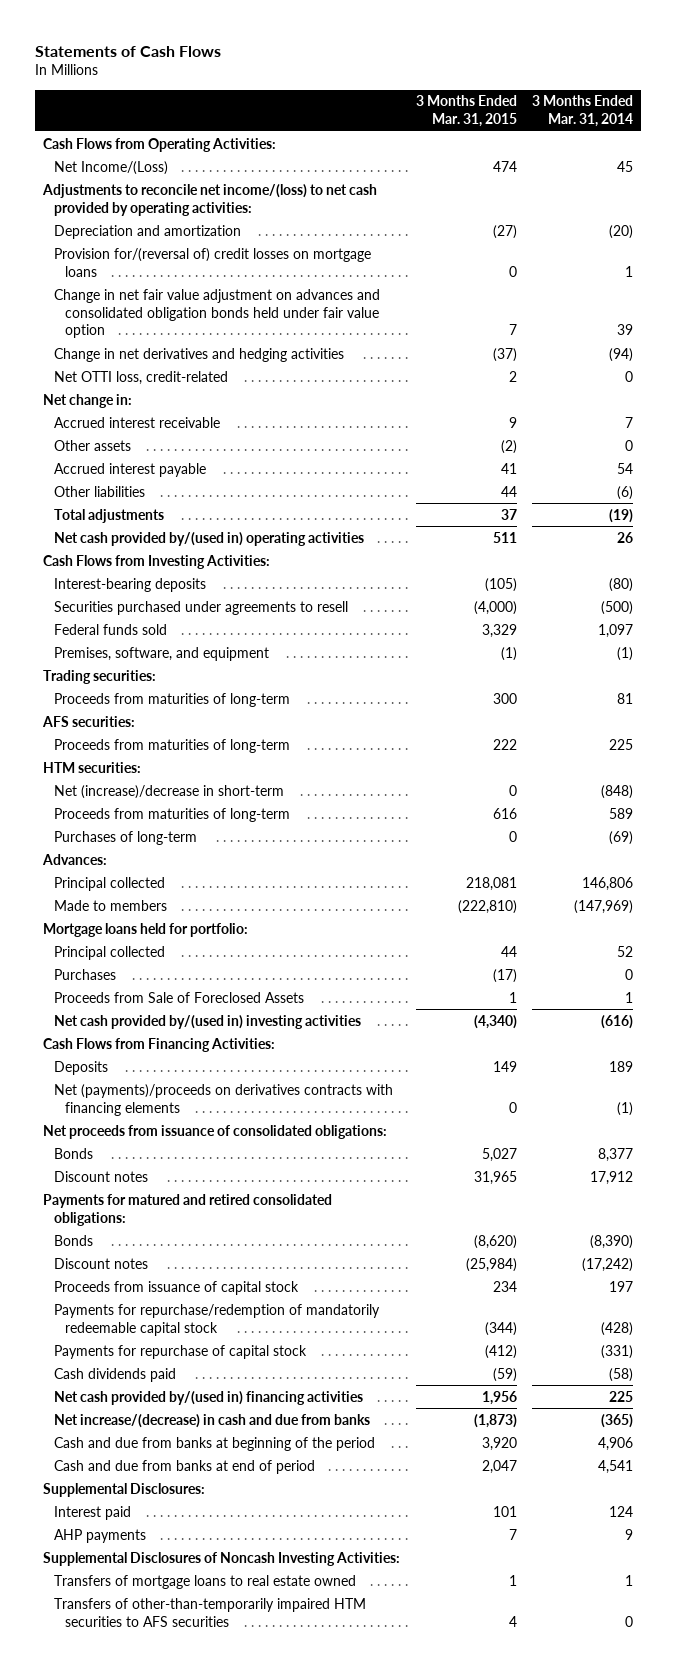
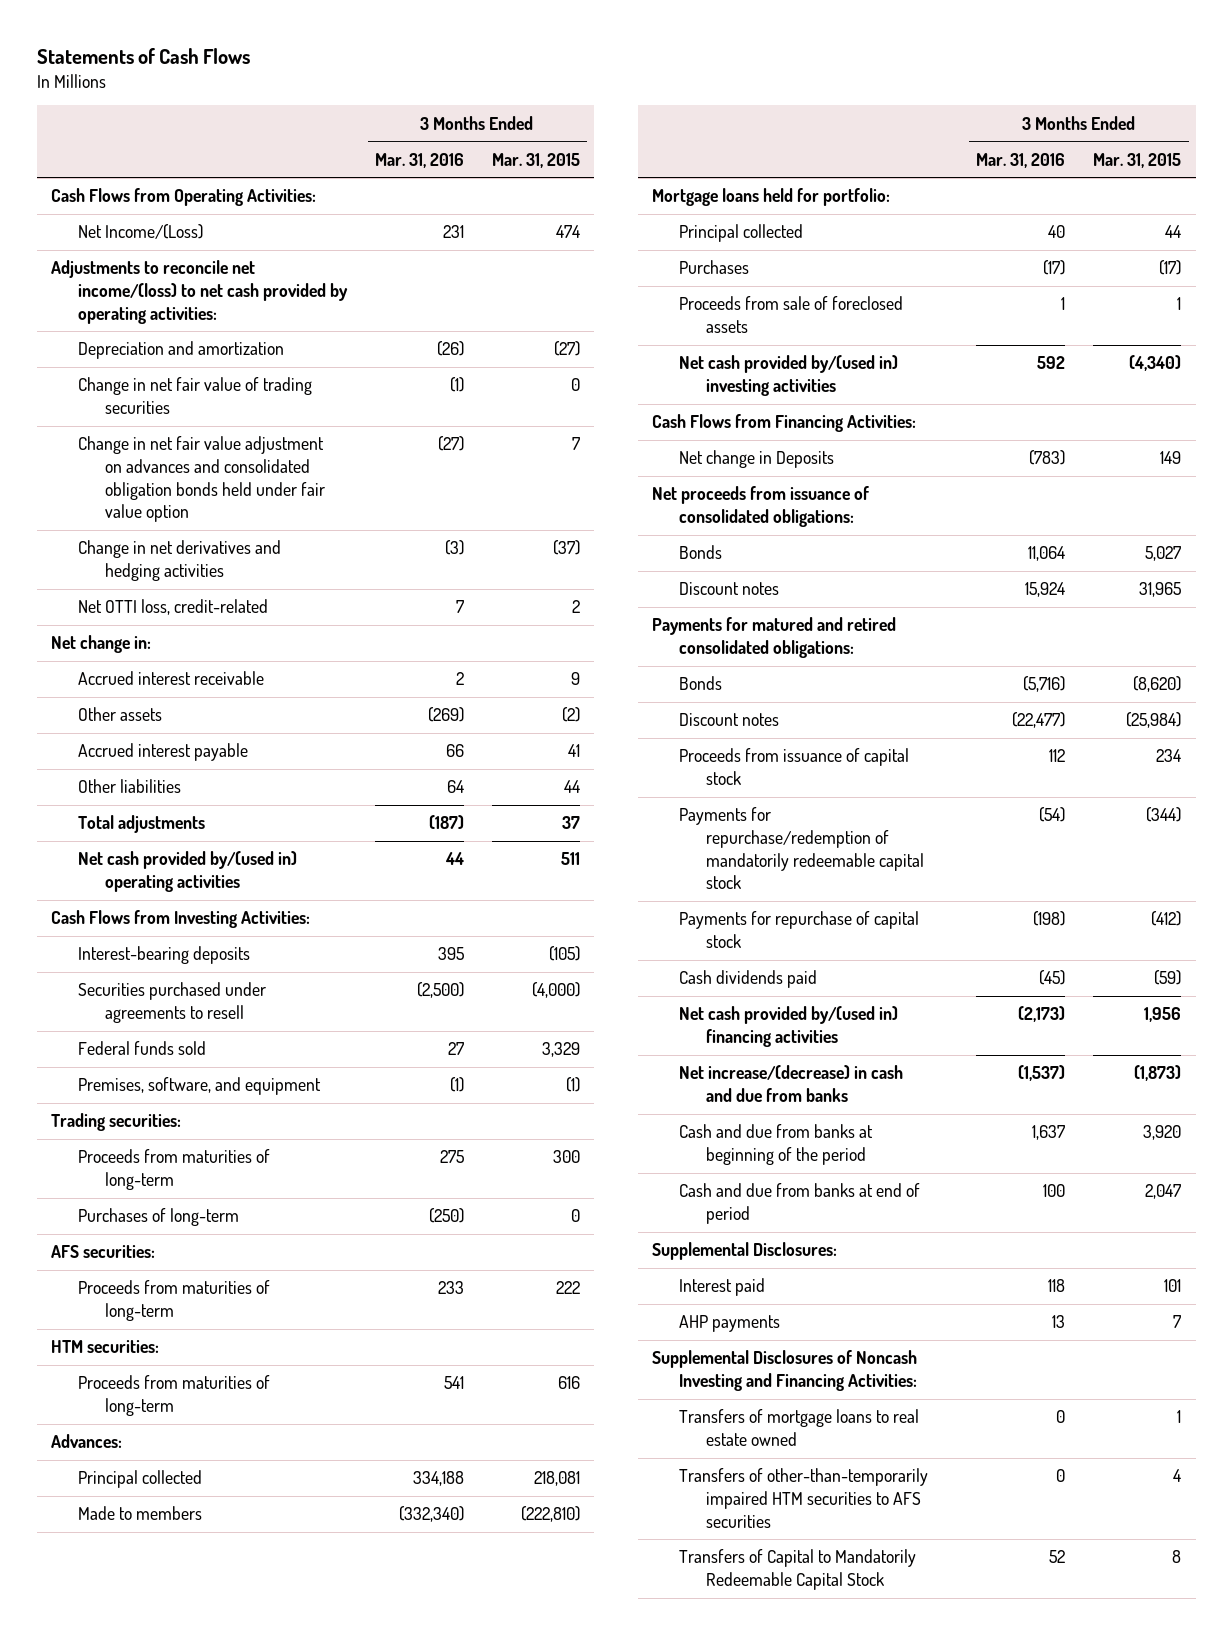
[532,95,634,128] 3 Months Ended Mar. 31, 2014 -> none
none -> [374,152,464,168] Mar. 31, 2016
[53,247,371,277] Provision for/(reversal of) credit losses on mortgage loans -> none
none -> [77,377,312,415] Change in net fair value of trading securities
[53,830,197,845] Purchases of long-term -> [77,1208,239,1227] Purchases of long-term
[53,784,284,799] Net (increase)/decrease in short-term -> none
[53,991,304,1003] Proceeds from Sale of Foreclosed Assets -> [679,296,904,334] Proceeds from sale of foreclosed assets
[53,1083,393,1116] Net (payments)/proceeds on derivatives contracts with financing elements -> none
[53,1060,108,1075] Deposits -> [679,450,835,469] Net change in Deposits
[42,1551,400,1566] Supplemental Disclosures of Noncash Investing Activities: -> [652,1350,918,1392] Supplemental Disclosures of Noncash Investing and Financing Activities:
none -> [679,1549,917,1591] Transfers of Capital to Mandatorily Redeemable Capital Stock

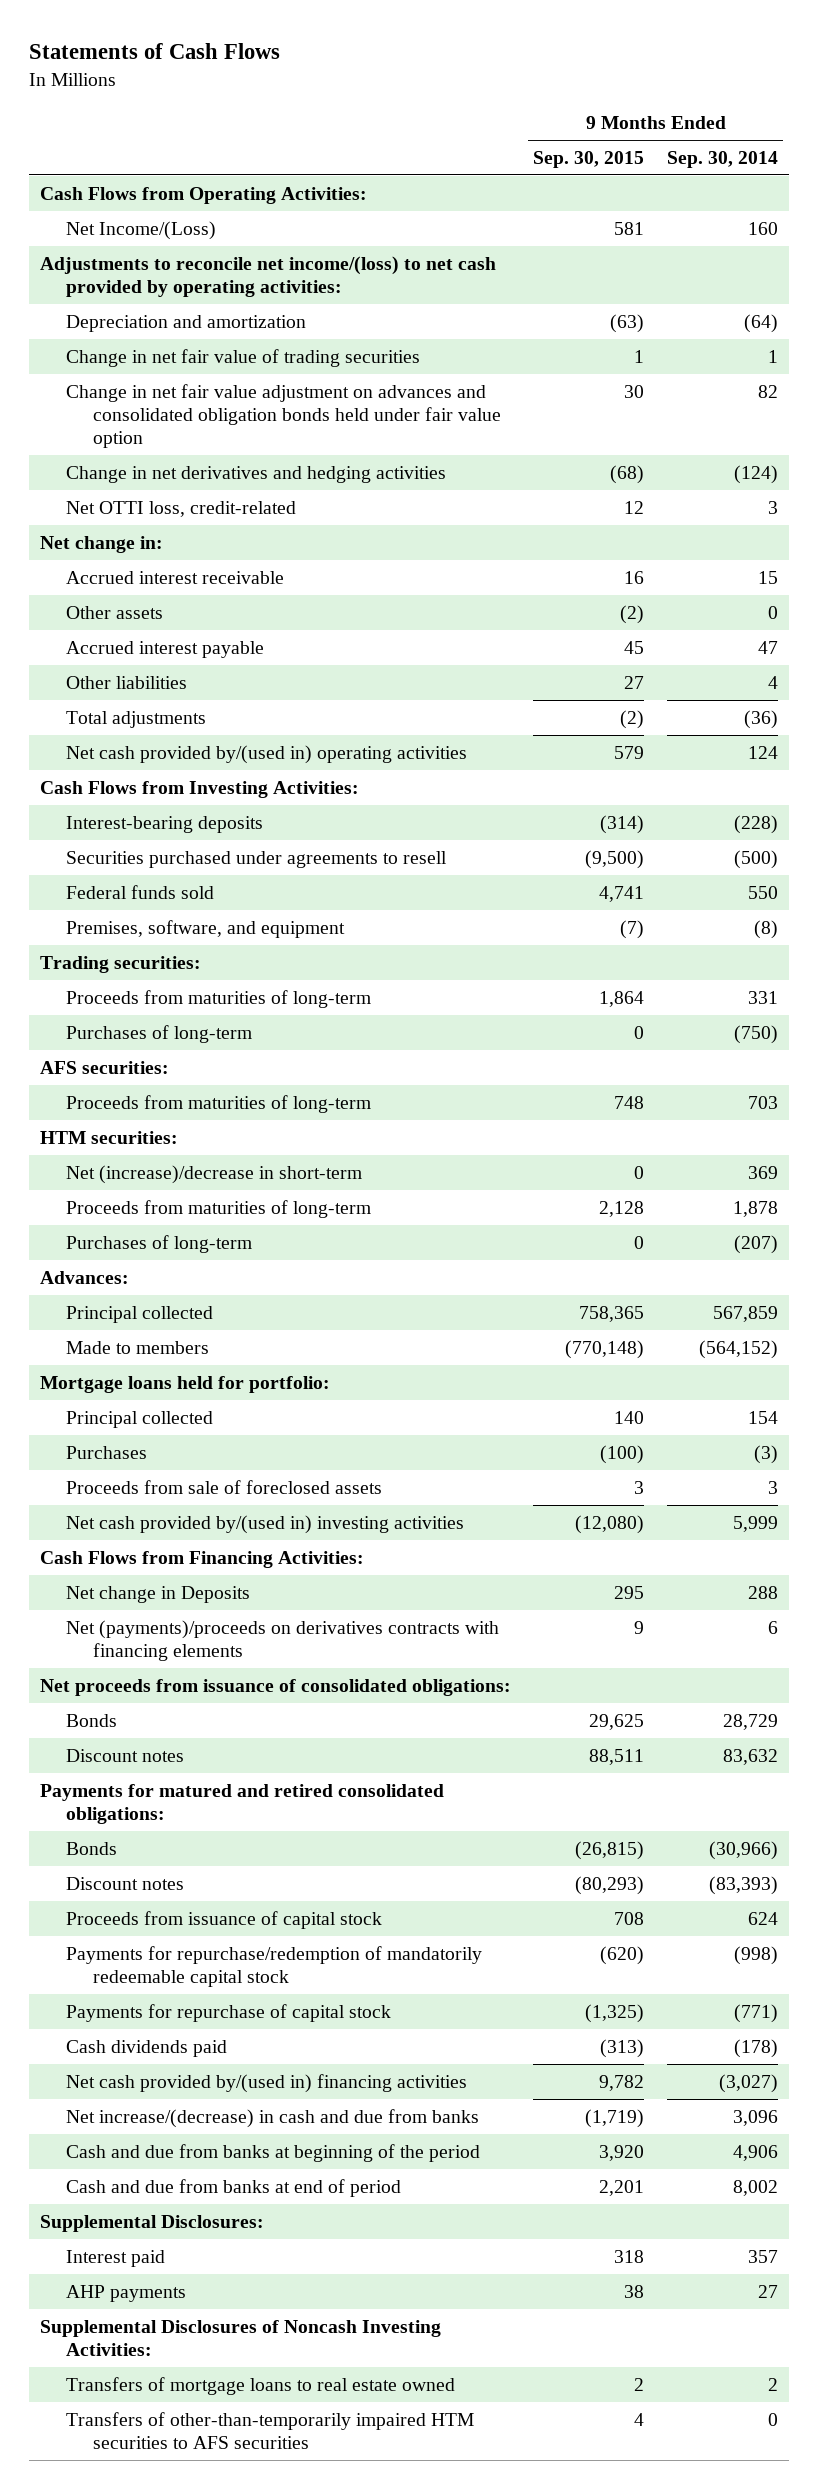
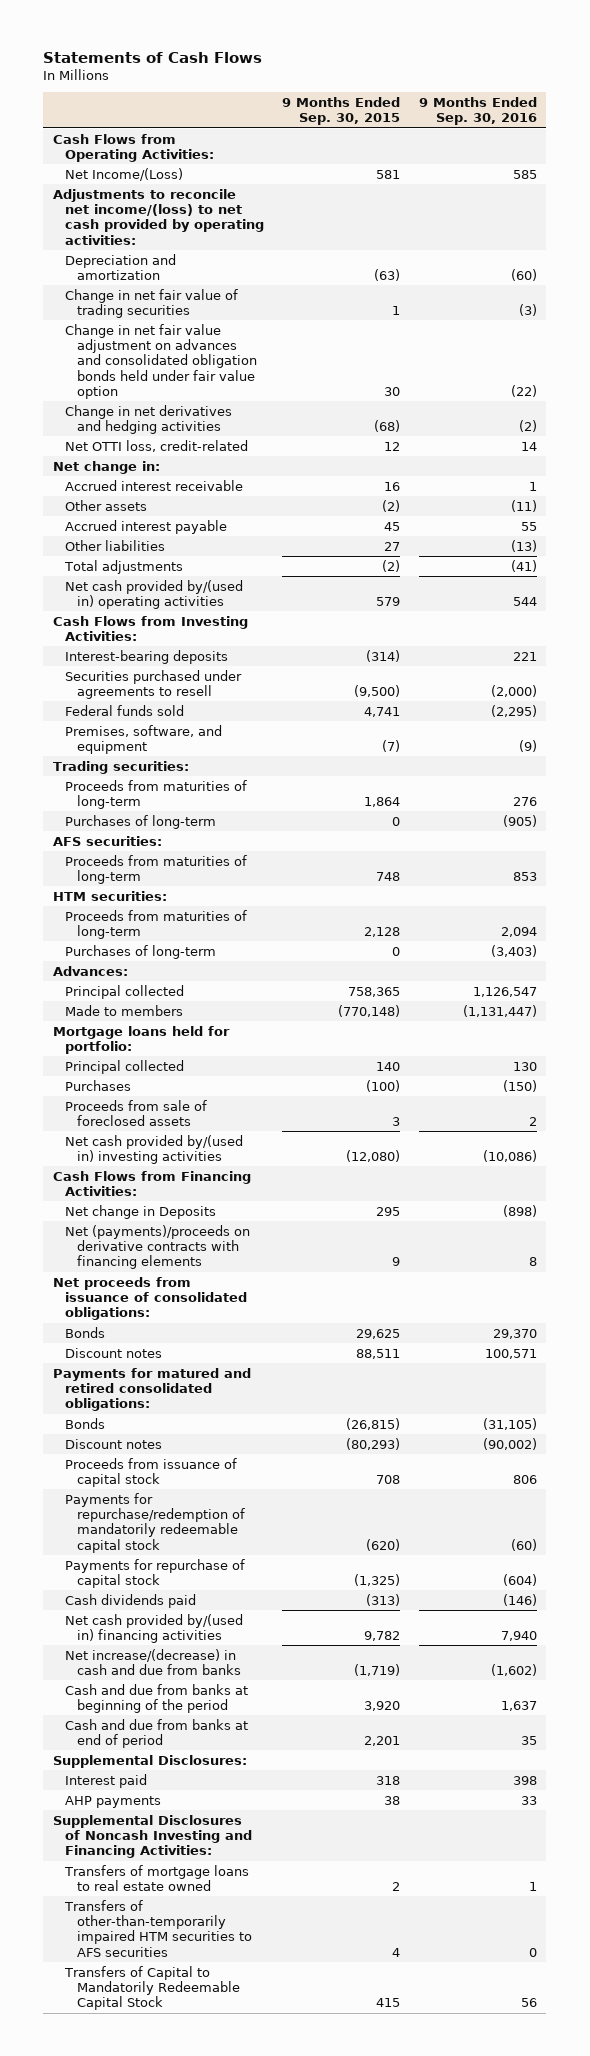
[666,151,778,169] Sep. 30, 2014 -> none
none -> [418,96,537,126] 9 Months Ended Sep. 30, 2016
[66,1164,363,1184] Net (increase)/decrease in short-term -> none
[66,1619,500,1661] Net (payments)/proceeds on derivatives contracts with financing elements -> [64,1224,250,1270] Net (payments)/proceeds on derivative contracts with financing elements
[40,2319,442,2356] Supplemental Disclosures of Noncash Investing Activities: -> [52,1814,252,1859] Supplemental Disclosures of Noncash Investing and Financing Activities:
none -> [63,1965,240,2011] Transfers of Capital to Mandatorily Redeemable Capital Stock

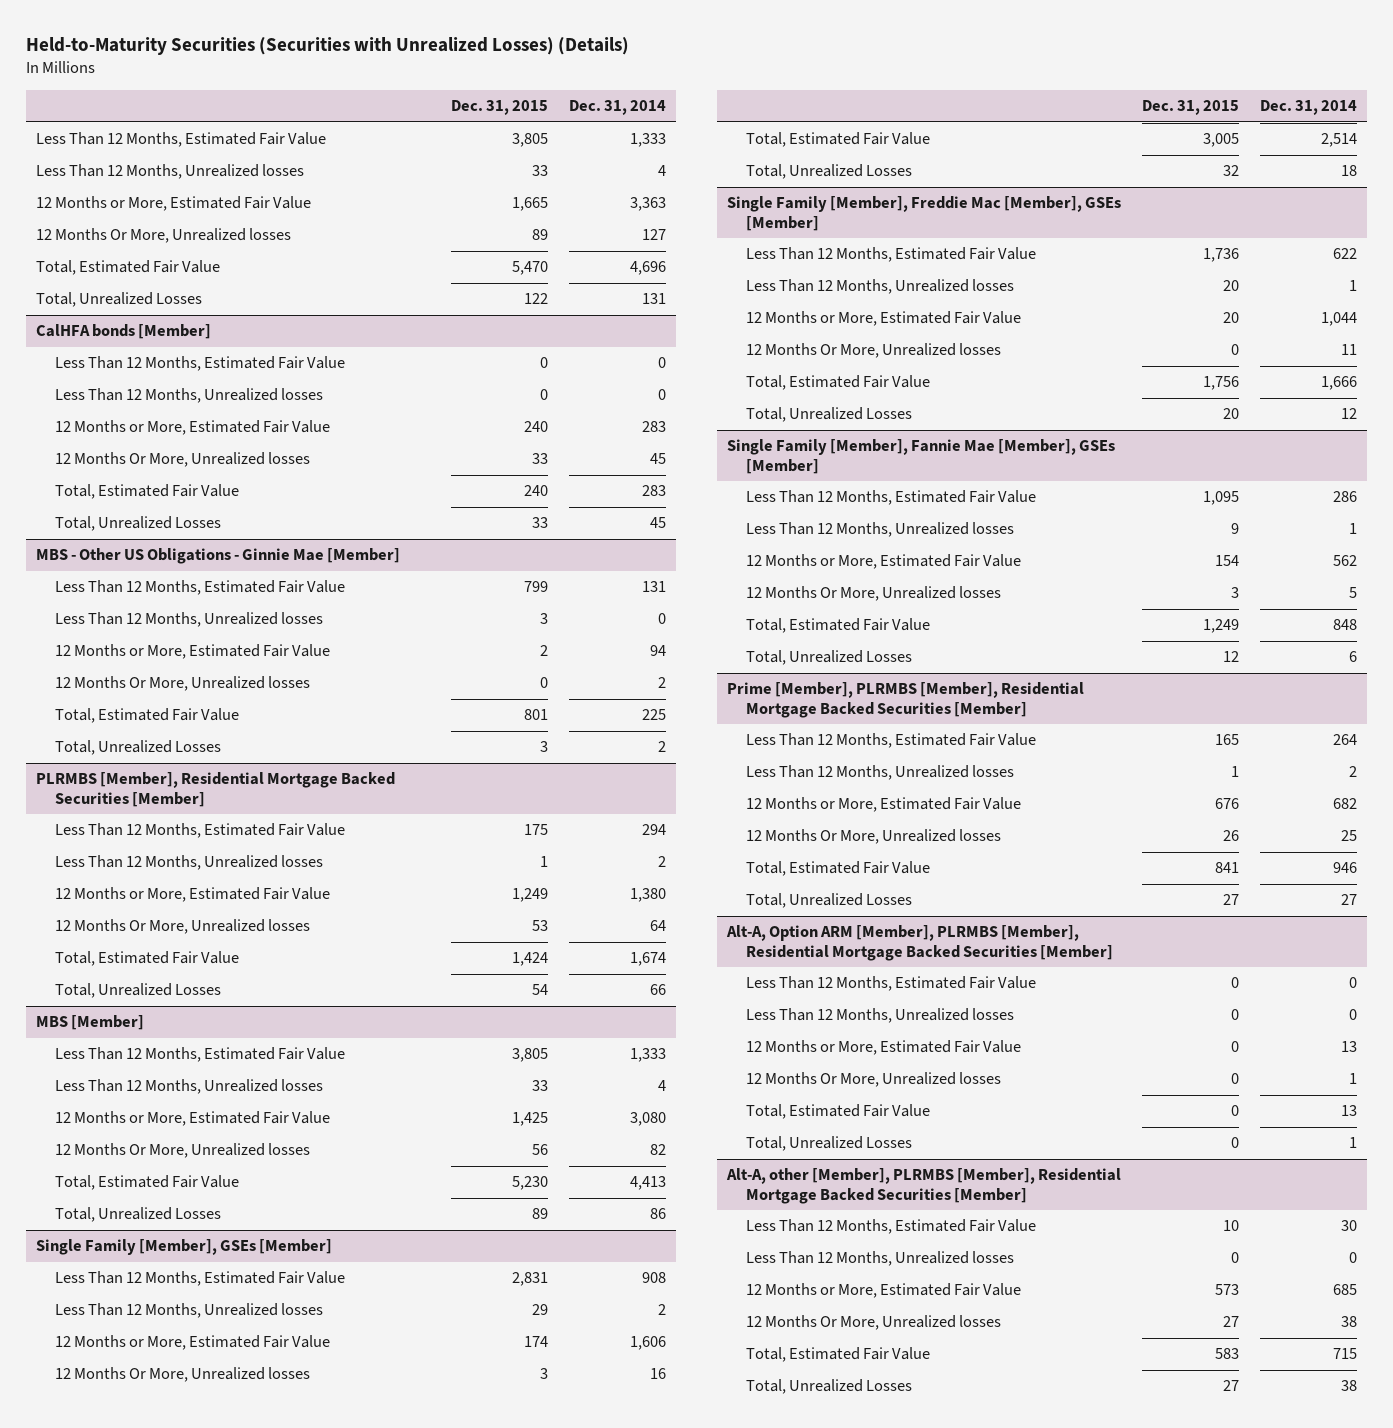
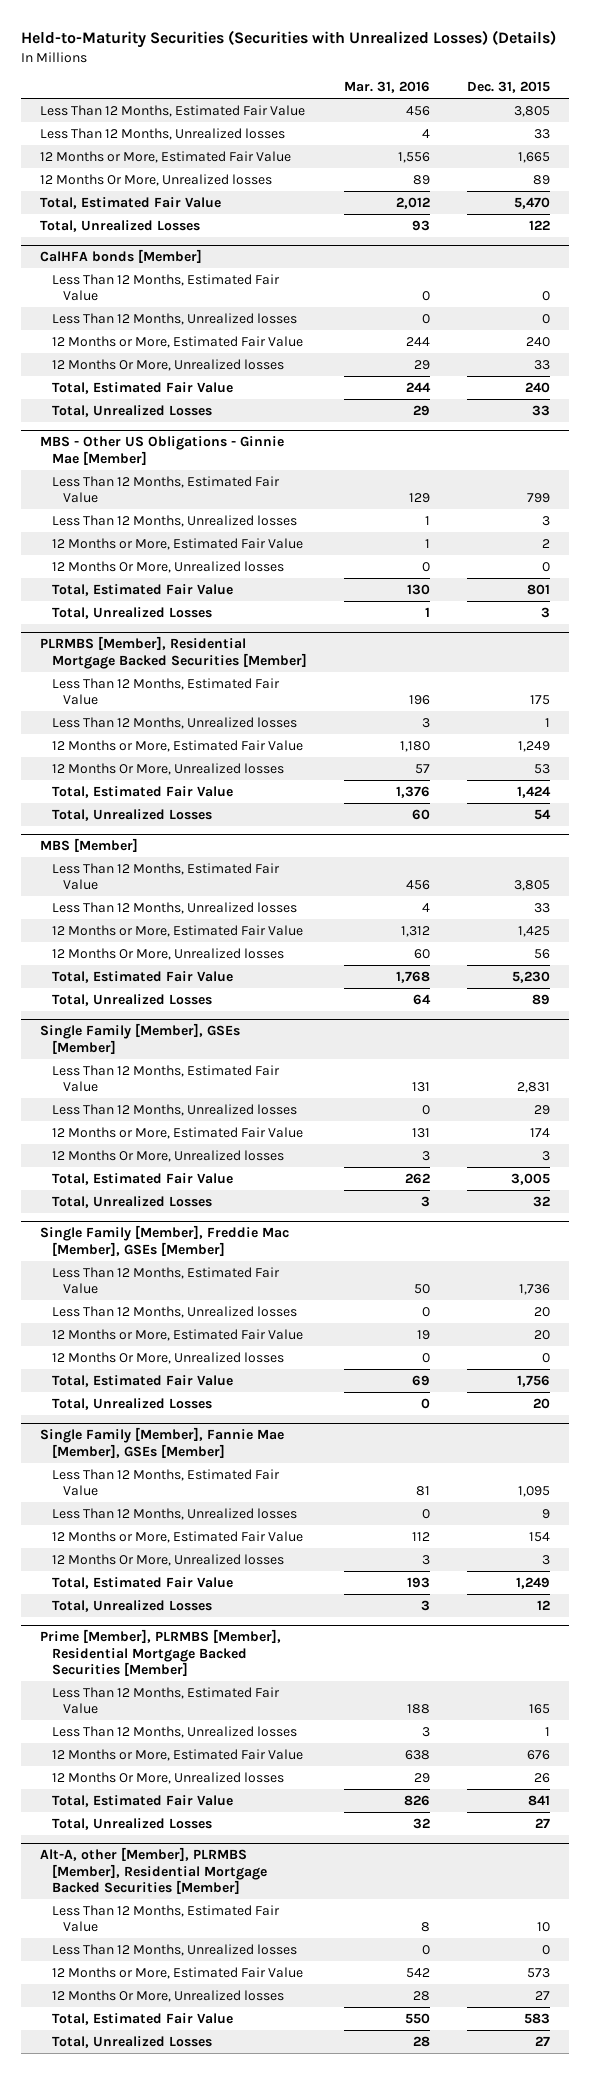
[568,100,666,116] Dec. 31, 2014 -> none
none -> [343,81,430,94] Mar. 31, 2016
[726,925,1114,961] Alt-A, Option ARM [Member], PLRMBS [Member], Residential Mortgage Backed Securities [Member] -> none
[746,976,1037,992] Less Than 12 Months, Estimated Fair Value -> none
[746,1008,1015,1024] Less Than 12 Months, Unrealized losses -> none
[746,1040,1022,1056] 12 Months or More, Estimated Fair Value -> none
[746,1072,1002,1088] 12 Months Or More, Unrealized losses -> none
[746,1104,931,1120] Total, Estimated Fair Value -> none
[746,1136,913,1152] Total, Unrealized Losses -> none

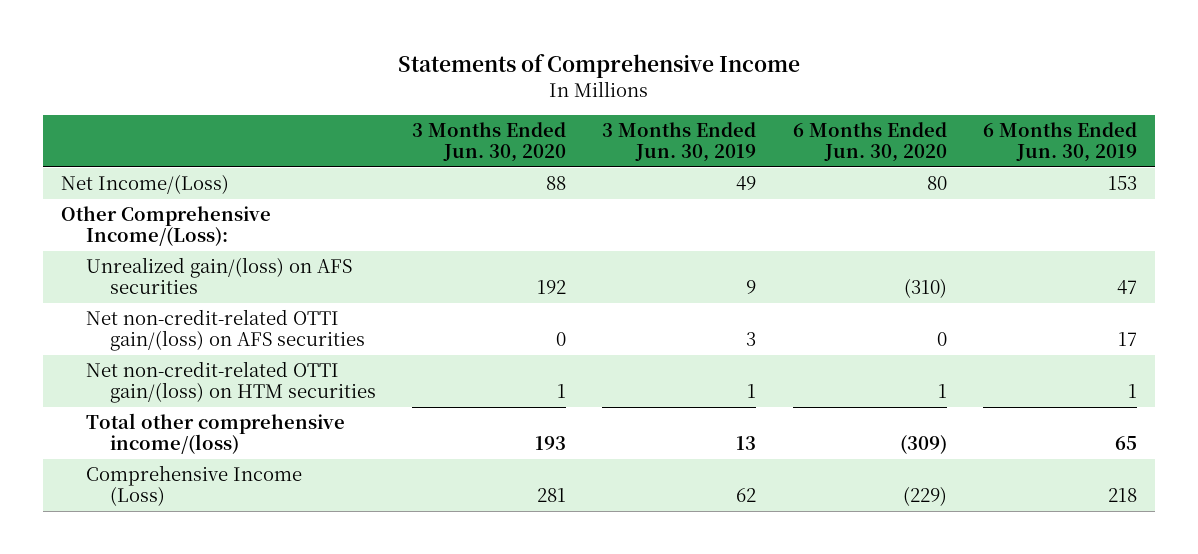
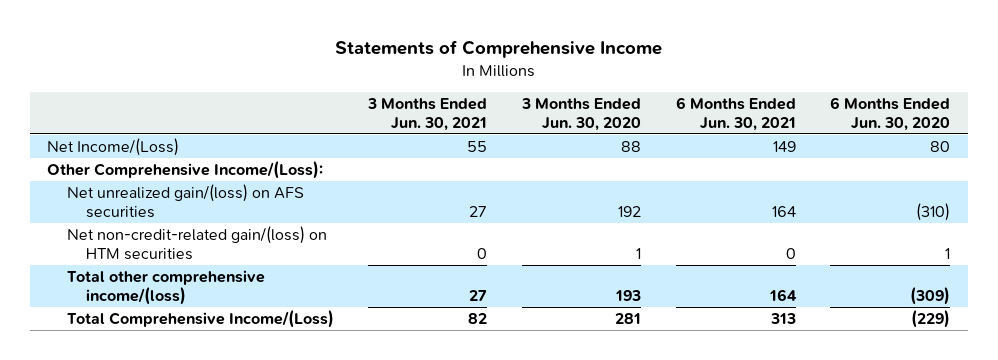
[602,121,757,163] 3 Months Ended Jun. 30, 2019 -> none
[983,121,1138,163] 6 Months Ended Jun. 30, 2019 -> none
none -> [367,97,488,131] 3 Months Ended Jun. 30, 2021
none -> [675,96,796,131] 6 Months Ended Jun. 30, 2021
[85,309,365,352] Net non-credit-related OTTI gain/(loss) on AFS securities -> none
[85,257,352,295] Unrealized gain/(loss) on AFS securities -> [66,184,304,218] Net unrealized gain/(loss) on AFS securities
[85,361,376,404] Net non-credit-related OTTI gain/(loss) on HTM securities -> [66,226,327,260] Net non-credit-related gain/(loss) on HTM securities
[85,465,302,507] Comprehensive Income (Loss) -> [66,310,334,329] Total Comprehensive Income/(Loss)

